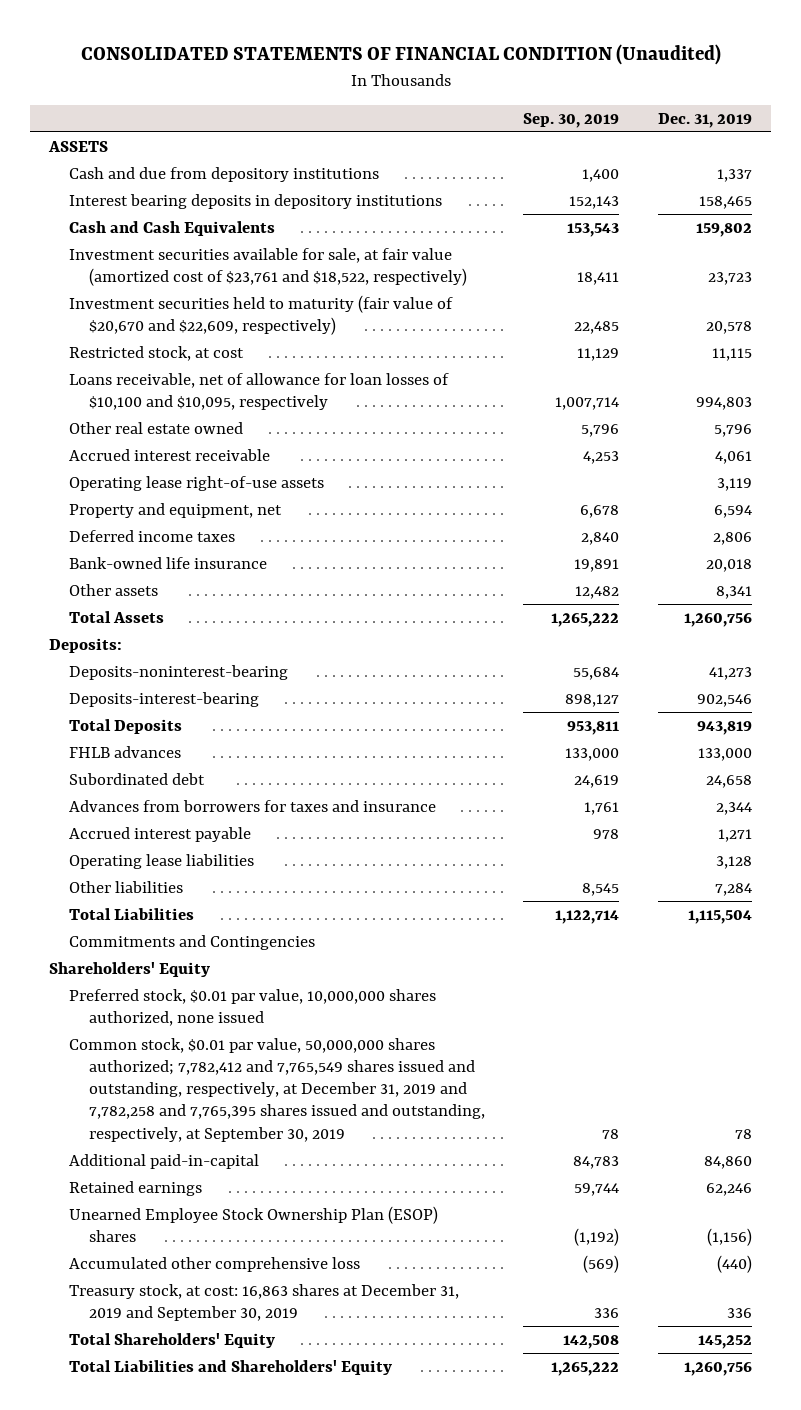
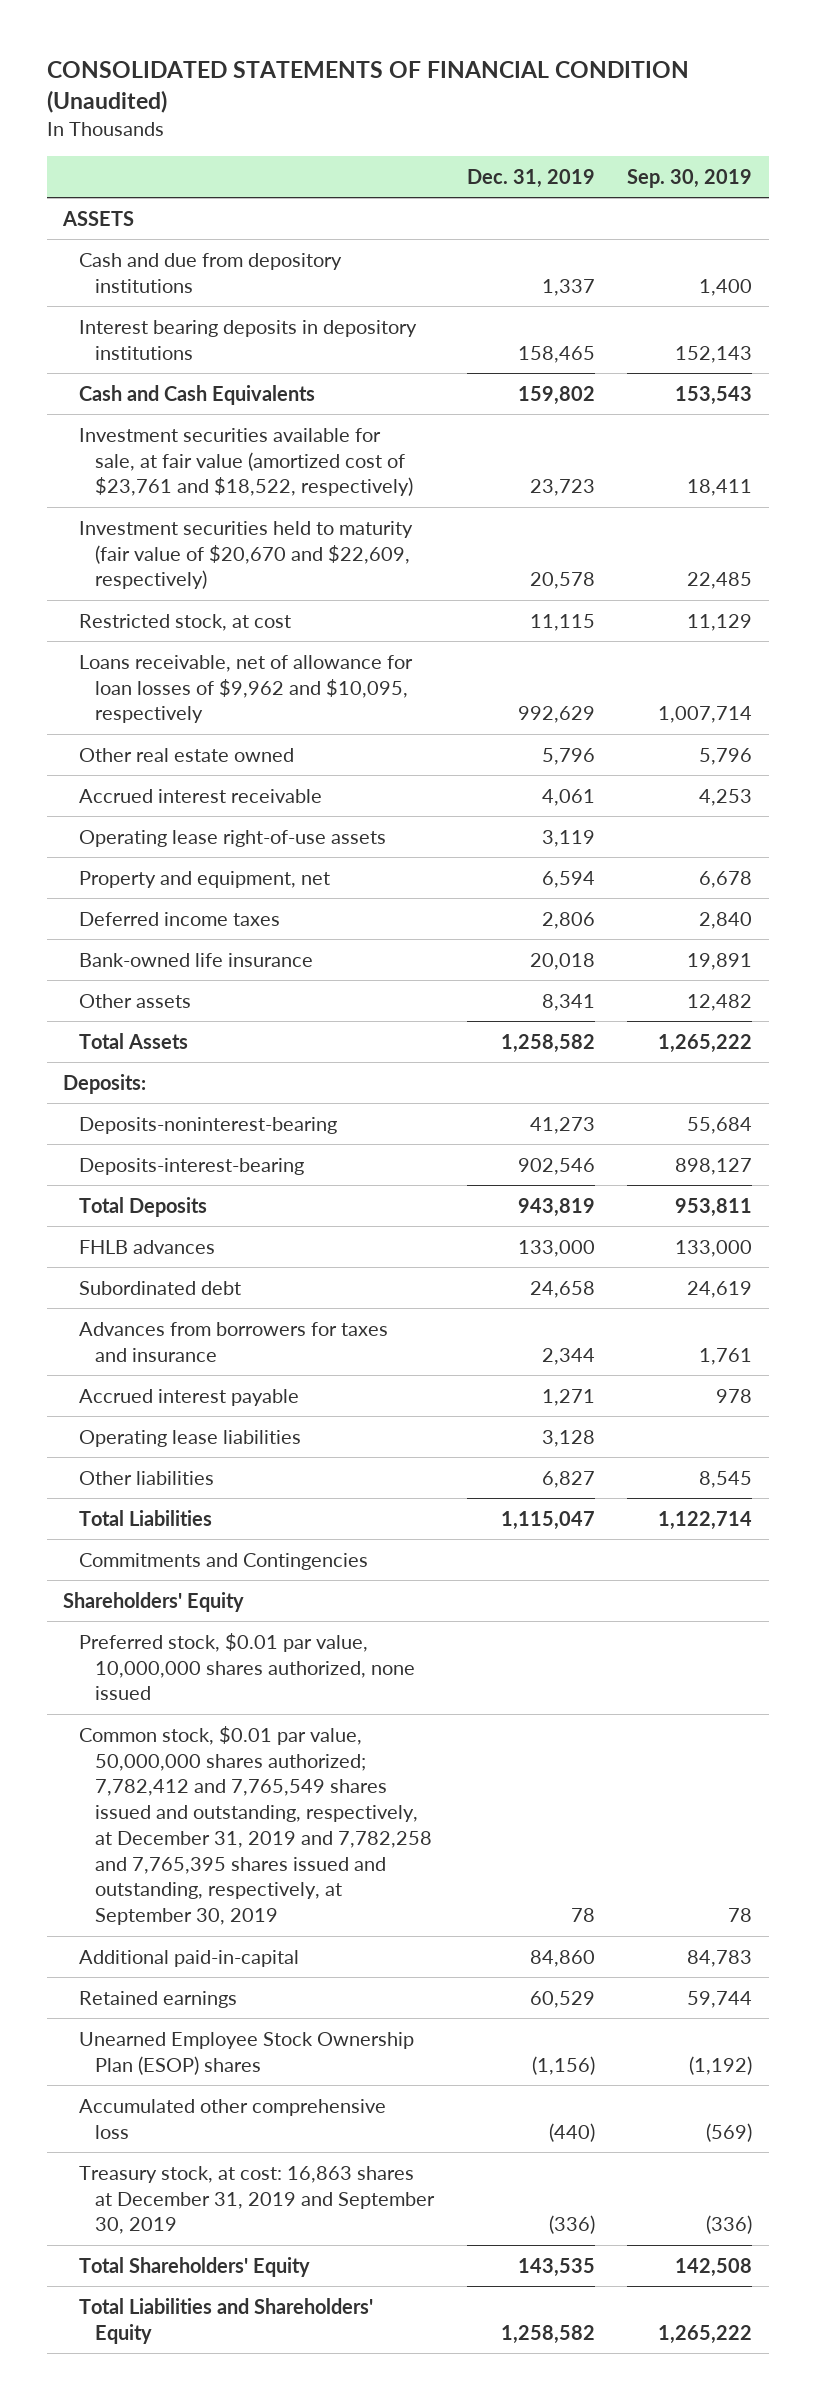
[68,372,449,411] Loans receivable, net of allowance for loan losses of $10,100 and $10,095, respectively -> [79,654,414,724] Loans receivable, net of allowance for loan losses of $9,962 and $10,095, respectively
[696,397,753,411] 994,803 -> [517,706,595,724] 992,629
[684,612,753,627] 1,260,756 -> [500,1033,595,1053] 1,258,582
[715,882,753,896] 7,284 -> [541,1470,595,1488] 6,827
[688,909,753,924] 1,115,504 -> [500,1510,595,1530] 1,115,047
[706,1182,753,1196] 62,246 -> [529,1990,595,2008] 60,529
[594,1308,620,1319] 336 -> [706,2215,753,2235] (336)
[727,1308,753,1319] 336 -> [548,2215,595,2235] (336)
[698,1334,753,1349] 145,252 -> [517,2257,595,2277] 143,535
[684,1361,753,1376] 1,260,756 -> [500,2324,595,2344] 1,258,582

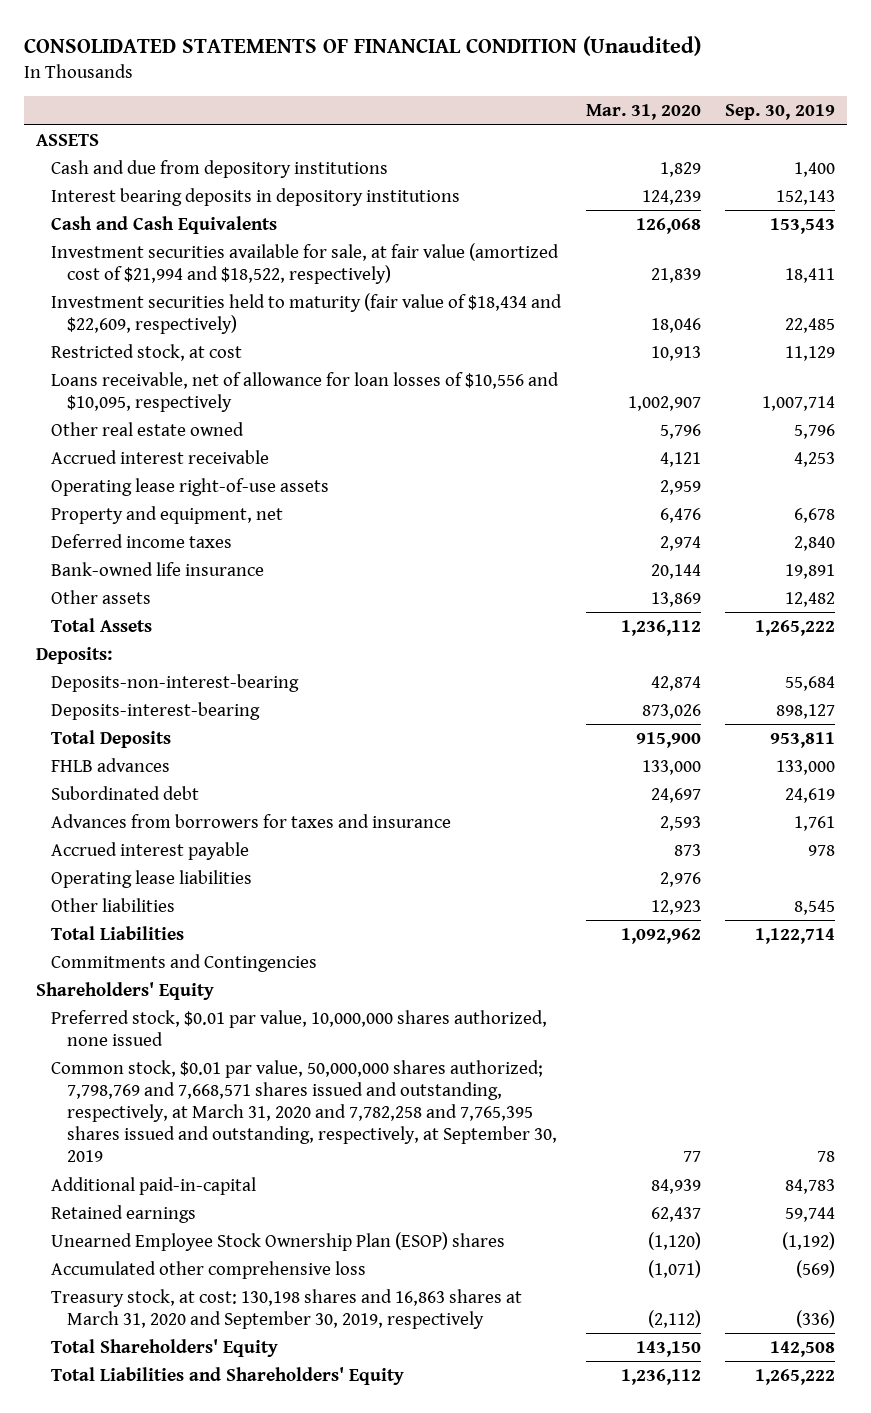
[466,168,595,188] Dec. 31, 2019 -> none
none -> [585,104,701,121] Mar. 31, 2020
[79,427,414,497] Investment securities available for sale, at fair value (amortized cost of $23,761 and $18,522, respectively) -> [51,242,560,285] Investment securities available for sale, at fair value (amortized cost of $21,994 and $18,522, respectively)
[79,520,414,590] Investment securities held to maturity (fair value of $20,670 and $22,609, respectively) -> [51,292,563,335] Investment securities held to maturity (fair value of $18,434 and $22,609, respectively)
[79,654,414,724] Loans receivable, net of allowance for loan losses of $9,962 and $10,095, respectively -> [51,371,560,413] Loans receivable, net of allowance for loan losses of $10,556 and $10,095, respectively
[79,1116,338,1134] Deposits-noninterest-bearing -> [51,673,300,692] Deposits-non-interest-bearing
[79,1725,433,1926] Common stock, $0.01 par value, 50,000,000 shares authorized; 7,782,412 and 7,765,549 shares issued and outstanding, respectively, at December 31, 2019 and 7,782,258 and 7,765,395 shares issued and outstanding, respectively, at September 30, 2019 -> [51,1059,557,1163] Common stock, $0.01 par value, 50,000,000 shares authorized; 7,798,769 and 7,668,571 shares issued and outstanding, respectively, at March 31, 2020 and 7,782,258 and 7,765,395 shares issued and outstanding, respectively, at September 30, 2019
[79,2165,436,2235] Treasury stock, at cost: 16,863 shares at December 31, 2019 and September 30, 2019 -> [51,1288,523,1330] Treasury stock, at cost: 130,198 shares and 16,863 shares at March 31, 2020 and September 30, 2019, respectively

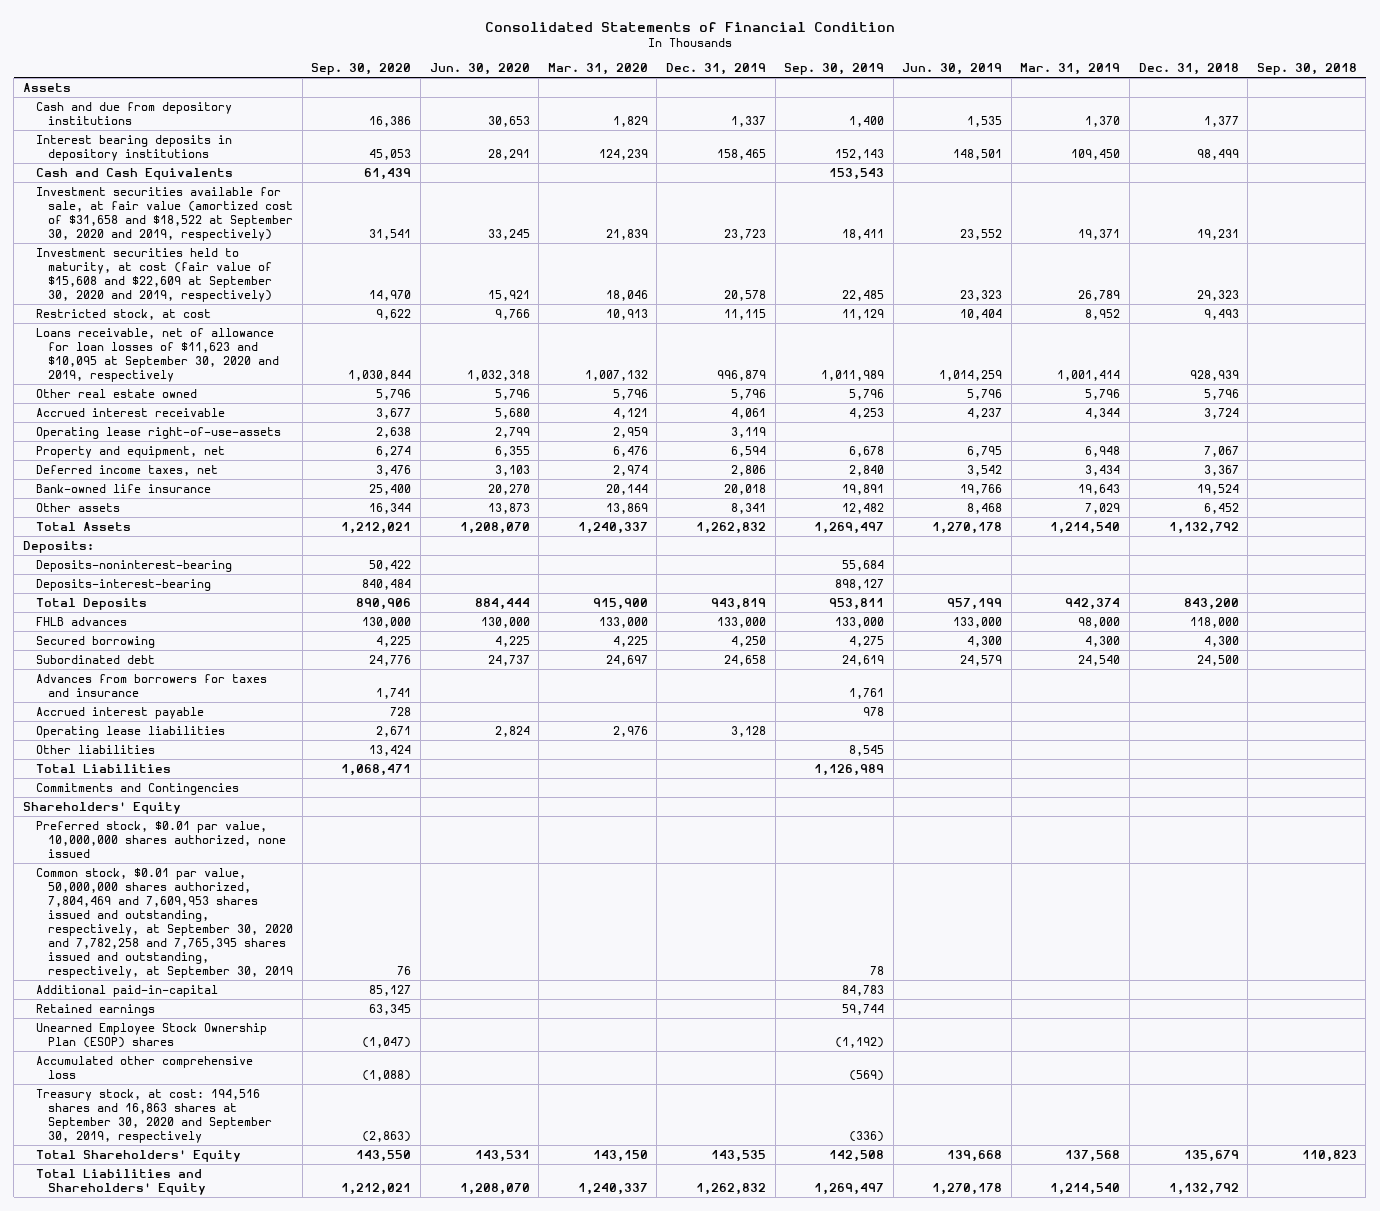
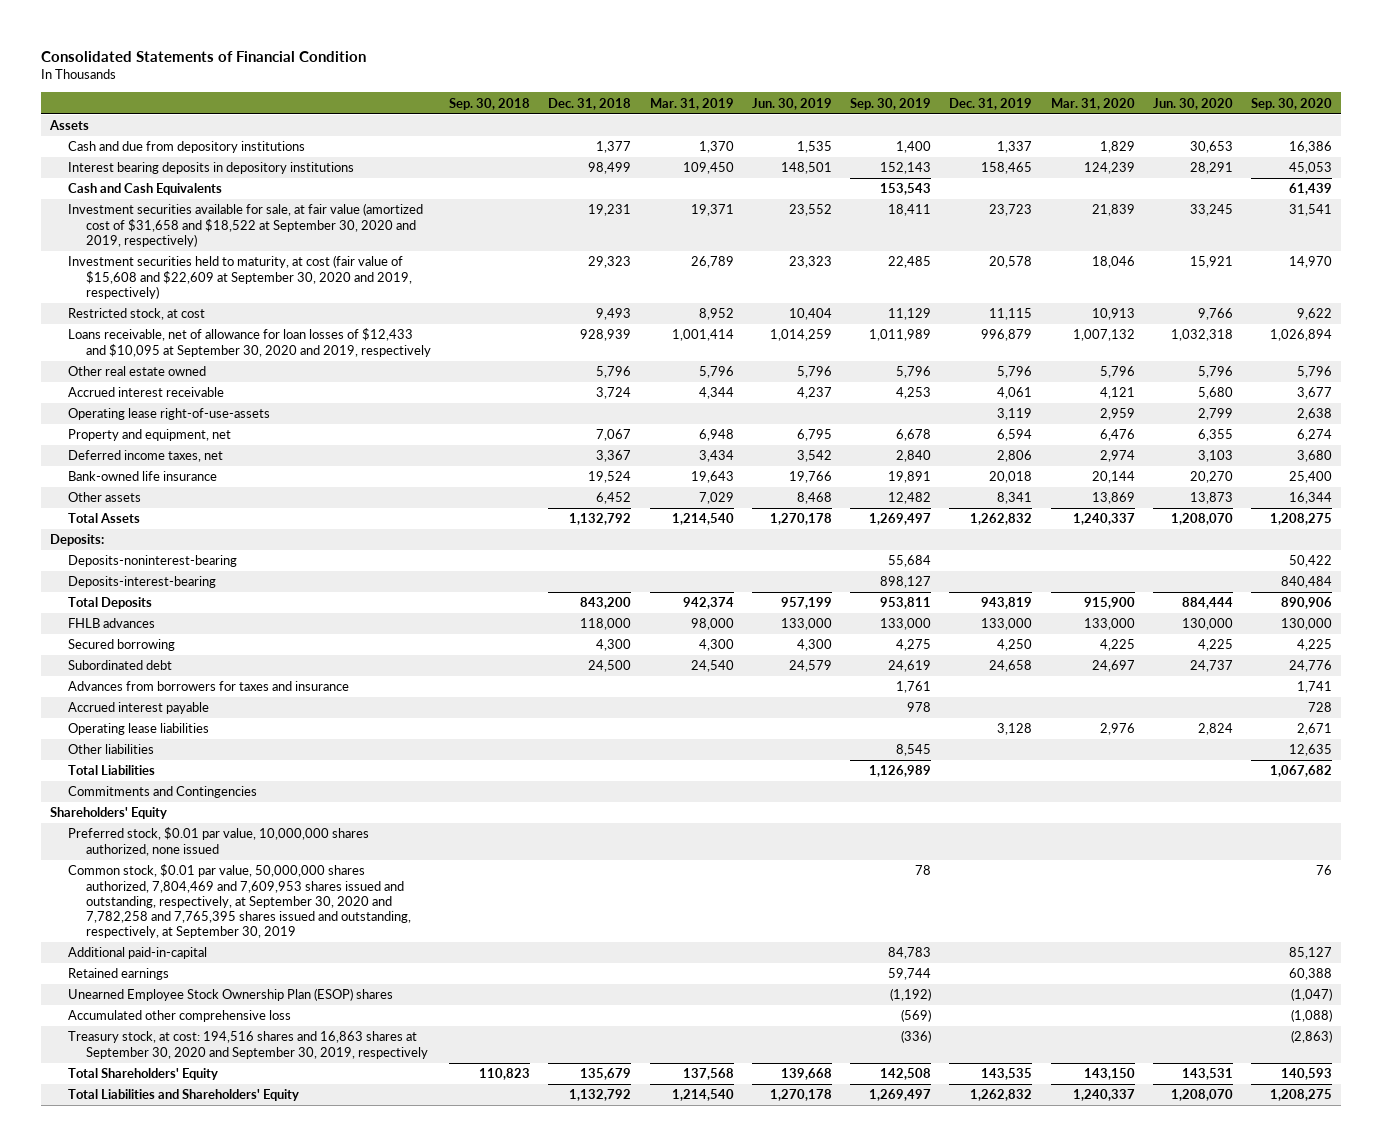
[35,327,280,382] Loans receivable, net of allowance for loan losses of $11,623 and $10,095 at September 30, 2020 and 2019, respectively -> [68,328,431,357] Loans receivable, net of allowance for loan losses of $12,433 and $10,095 at September 30, 2020 and 2019, respectively
[348,369,412,381] 1,030,844 -> [1270,329,1333,342] 1,026,894
[376,464,412,476] 3,476 -> [1297,450,1333,463] 3,680
[341,521,412,534] 1,212,021 -> [1270,513,1333,526] 1,208,275
[369,744,412,756] 13,424 -> [1289,744,1333,757] 12,635
[341,763,412,776] 1,068,471 -> [1270,765,1333,778] 1,067,682
[369,1003,412,1015] 63,345 -> [1289,968,1333,981] 60,388
[356,1149,412,1162] 143,550 -> [1281,1068,1333,1081] 140,593
[341,1182,412,1195] 1,212,021 -> [1270,1089,1333,1102] 1,208,275

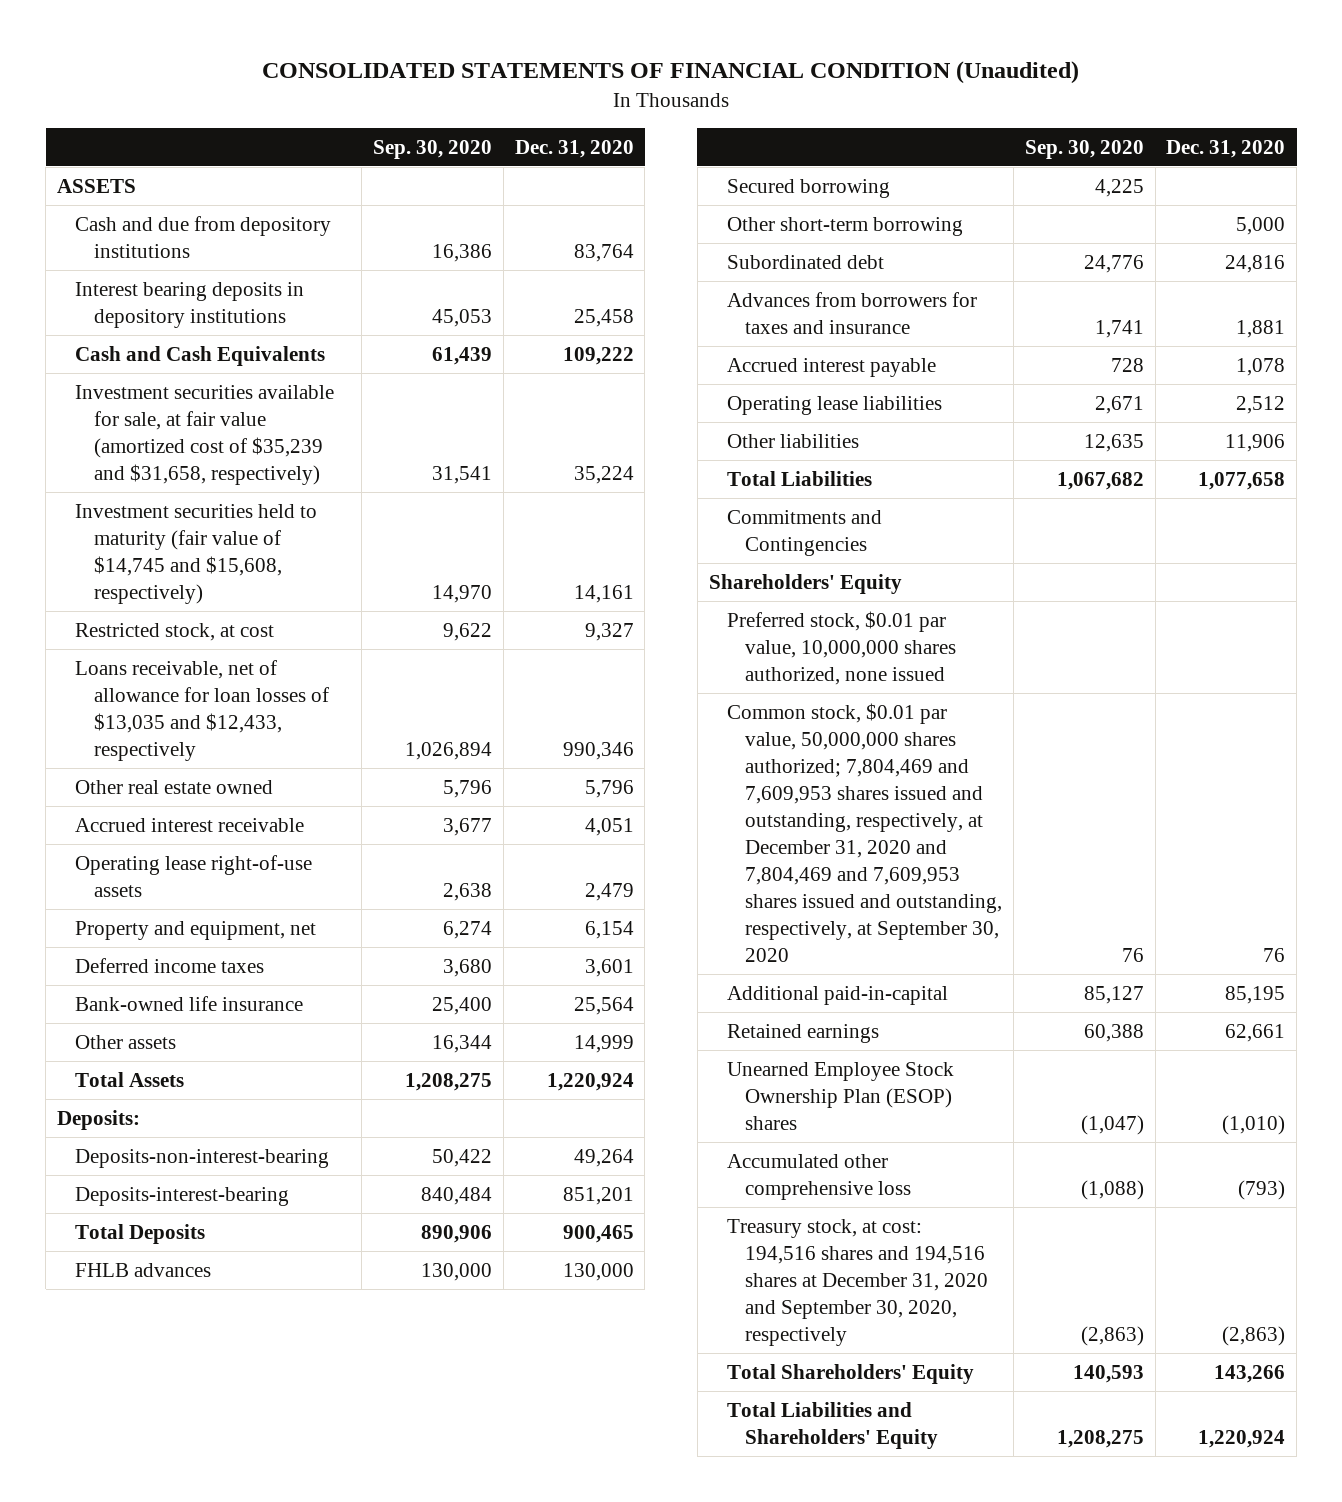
[41,50,367,62] Consolidated Statements of Financial Condition -> [262,61,1080,85] CONSOLIDATED STATEMENTS OF FINANCIAL CONDITION (Unaudited)
[449,97,531,110] Sep. 30, 2018 -> none
[548,97,632,110] Dec. 31, 2018 -> none
[649,97,734,110] Mar. 31, 2019 -> none
[751,97,832,110] Jun. 30, 2019 -> none
[850,97,932,110] Sep. 30, 2019 -> none
[949,97,1033,110] Dec. 31, 2019 -> none
[1050,97,1135,110] Mar. 31, 2020 -> none
[1153,97,1234,110] Jun. 30, 2020 -> none
none -> [514,139,634,158] Dec. 31, 2020
[49,120,90,131] Assets -> [56,178,136,193] ASSETS
[68,203,424,247] Investment securities available for sale, at fair value (amortized cost of $31,658 and $18,522 at September 30, 2020 and 2019, respectively) -> [75,384,335,485] Investment securities available for sale, at fair value (amortized cost of $35,239 and $31,658, respectively)
[68,255,412,299] Investment securities held to maturity, at cost (fair value of $15,608 and $22,609 at September 30, 2020 and 2019, respectively) -> [75,503,318,604] Investment securities held to maturity (fair value of $14,745 and $15,608, respectively)
[68,328,431,357] Loans receivable, net of allowance for loan losses of $12,433 and $10,095 at September 30, 2020 and 2019, respectively -> [75,659,329,761] Loans receivable, net of allowance for loan losses of $13,035 and $12,433, respectively
[68,408,271,421] Operating lease right-of-use-assets -> [75,854,313,897] Operating lease right-of-use assets
[68,450,224,463] Deferred income taxes, net -> [75,957,265,973] Deferred income taxes
[68,555,238,568] Deposits-noninterest-bearing -> [75,1148,330,1168] Deposits-non-interest-bearing
none -> [727,216,964,236] Other short-term borrowing
[68,864,411,939] Common stock, $0.01 par value, 50,000,000 shares authorized, 7,804,469 and 7,609,953 shares issued and outstanding, respectively, at September 30, 2020 and 7,782,258 and 7,765,395 shares issued and outstanding, respectively, at September 30, 2019 -> [727,702,1003,962] Common stock, $0.01 par value, 50,000,000 shares authorized; 7,804,469 and 7,609,953 shares issued and outstanding, respectively, at December 31, 2020 and 7,804,469 and 7,609,953 shares issued and outstanding, respectively, at September 30, 2020
[68,1031,428,1059] Treasury stock, at cost: 194,516 shares and 16,863 shares at September 30, 2020 and September 30, 2019, respectively -> [727,1218,989,1346] Treasury stock, at cost: 194,516 shares and 194,516 shares at December 31, 2020 and September 30, 2020, respectively

